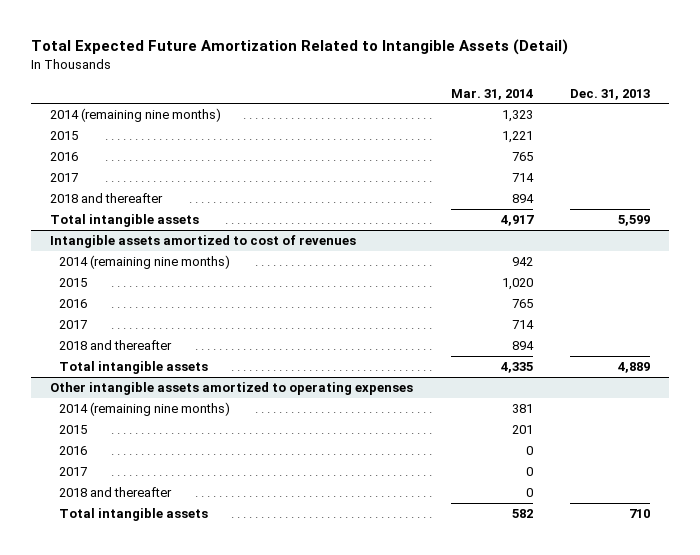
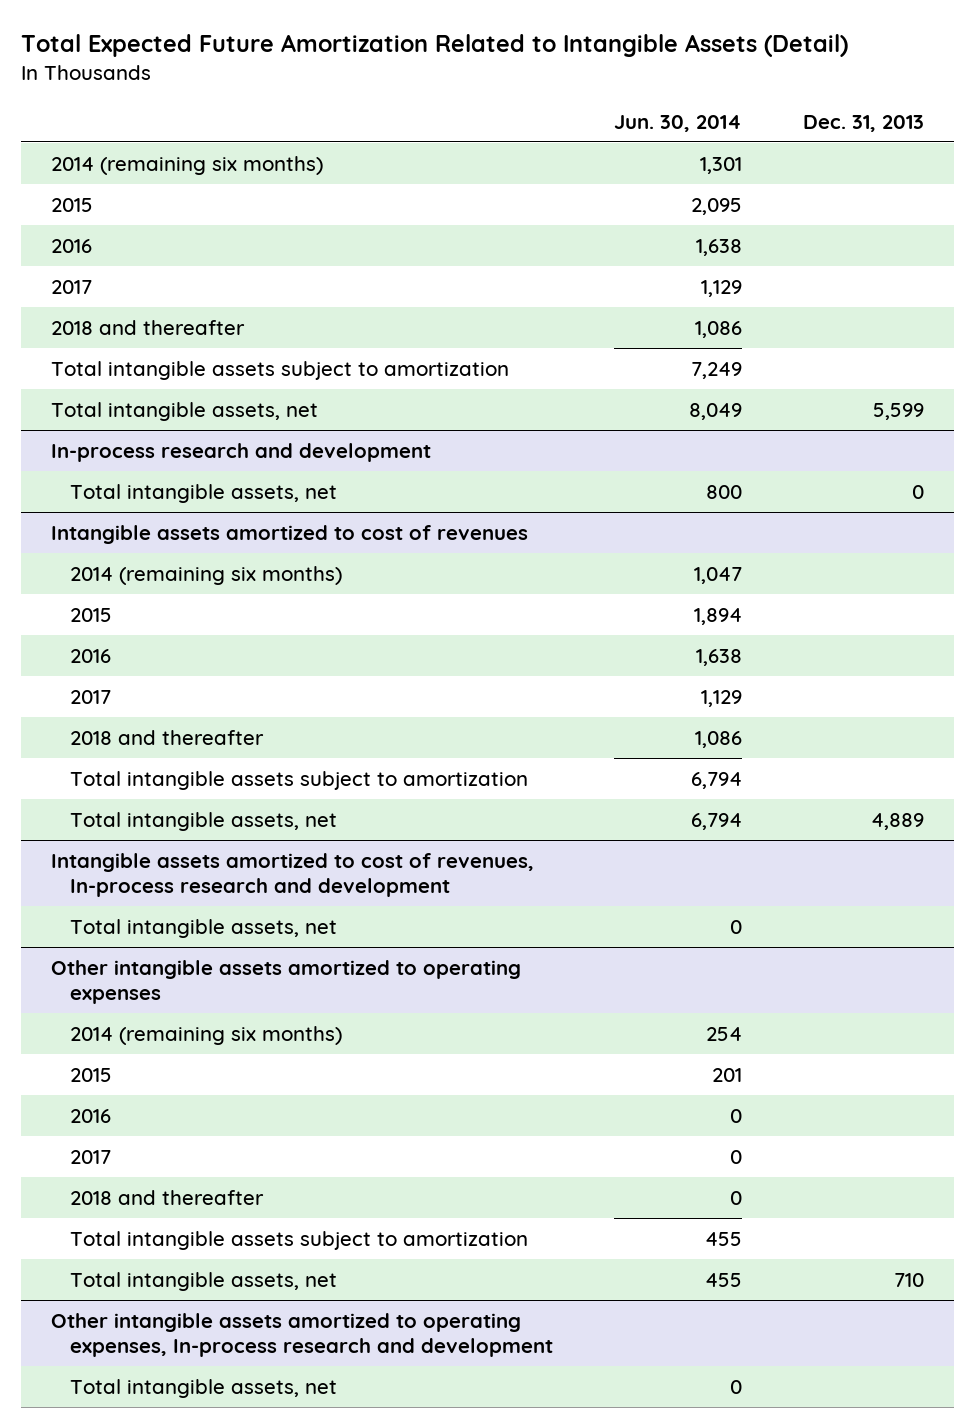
[450,88,533,100] Mar. 31, 2014 -> none
none -> [614,114,743,132] Jun. 30, 2014
[49,108,221,123] 2014 (remaining nine months) -> [51,155,324,175] 2014 (remaining six months)
none -> [51,360,510,380] Total intangible assets subject to amortization
[49,214,199,228] Total intangible assets -> [51,401,319,421] Total intangible assets, net
none -> [51,442,432,462] In-process research and development
none -> [70,483,338,503] Total intangible assets, net
[59,255,231,270] 2014 (remaining nine months) -> [70,565,343,585] 2014 (remaining six months)
none -> [70,770,529,790] Total intangible assets subject to amortization
[59,361,209,375] Total intangible assets -> [70,811,338,831] Total intangible assets, net
none -> [51,852,535,897] Intangible assets amortized to cost of revenues, In-process research and development
none -> [70,918,338,938] Total intangible assets, net
[59,402,231,417] 2014 (remaining nine months) -> [70,1025,343,1045] 2014 (remaining six months)
none -> [70,1230,529,1250] Total intangible assets subject to amortization
[59,508,209,522] Total intangible assets -> [70,1271,338,1291] Total intangible assets, net
none -> [51,1312,554,1357] Other intangible assets amortized to operating expenses, In-process research and development
none -> [70,1378,338,1398] Total intangible assets, net

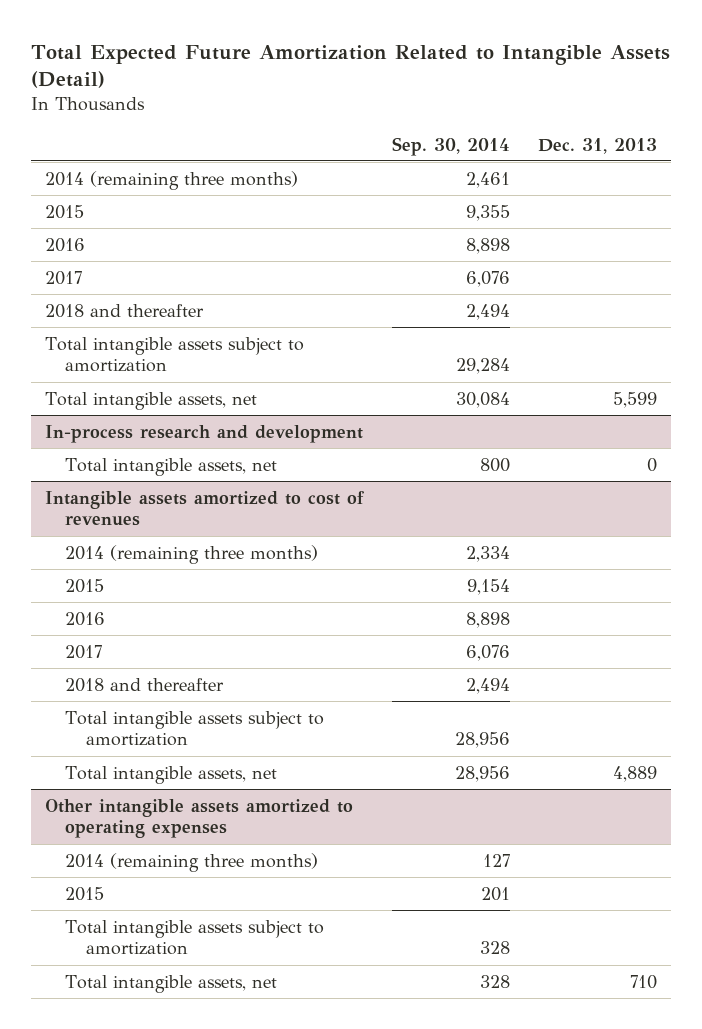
[614,114,743,132] Jun. 30, 2014 -> none
none -> [392,136,511,156] Sep. 30, 2014
[51,155,324,175] 2014 (remaining six months) -> [45,170,299,190] 2014 (remaining three months)
[70,565,343,585] 2014 (remaining six months) -> [65,544,319,564] 2014 (remaining three months)
[51,852,535,897] Intangible assets amortized to cost of revenues, In-process research and development -> none
[70,918,338,938] Total intangible assets, net -> none
[70,1025,343,1045] 2014 (remaining six months) -> [65,852,319,872] 2014 (remaining three months)
[70,1108,112,1123] 2016 -> none
[70,1149,112,1164] 2017 -> none
[70,1189,265,1205] 2018 and thereafter -> none
[51,1312,554,1357] Other intangible assets amortized to operating expenses, In-process research and development -> none
[70,1378,338,1398] Total intangible assets, net -> none

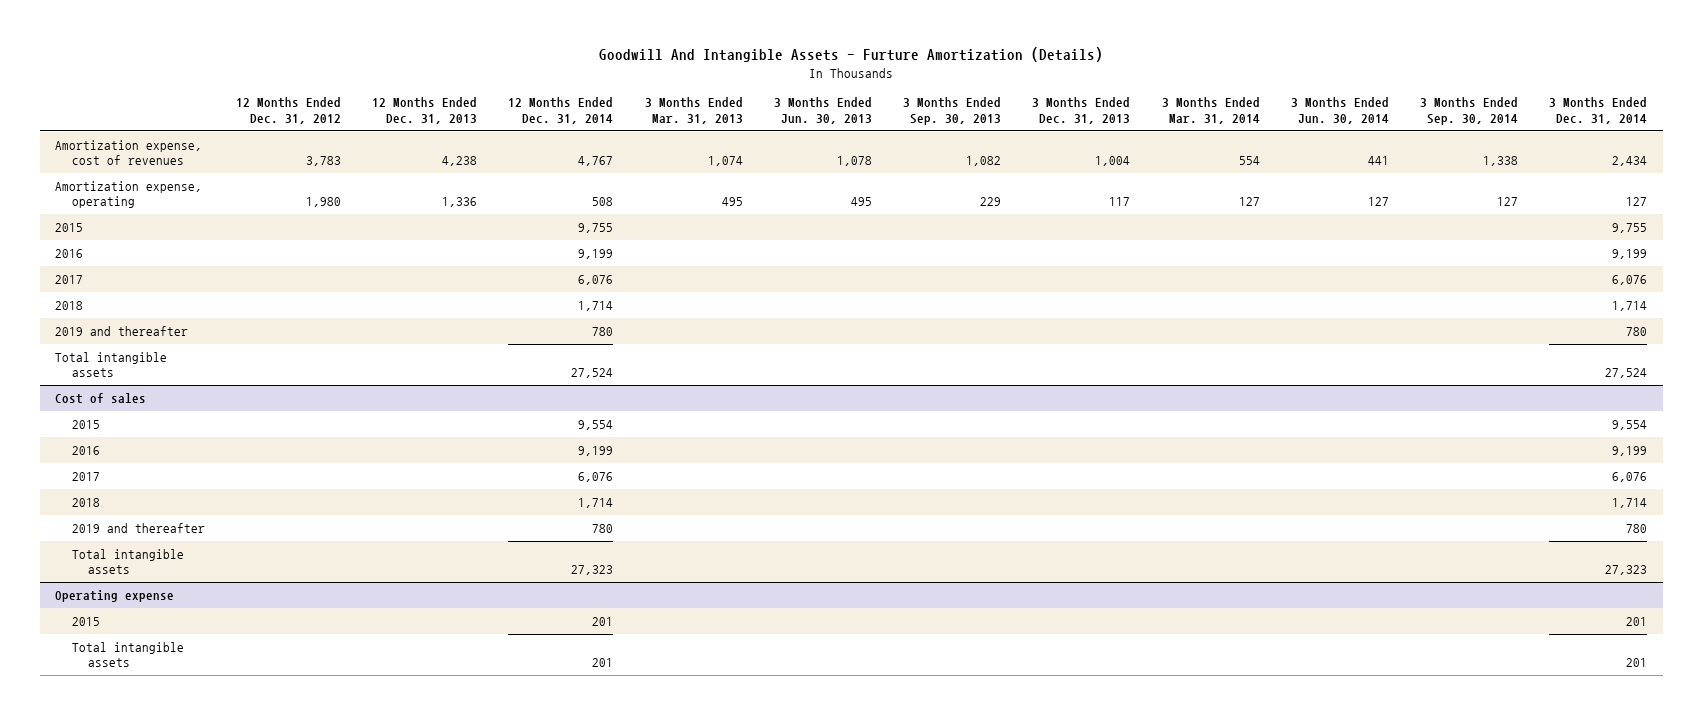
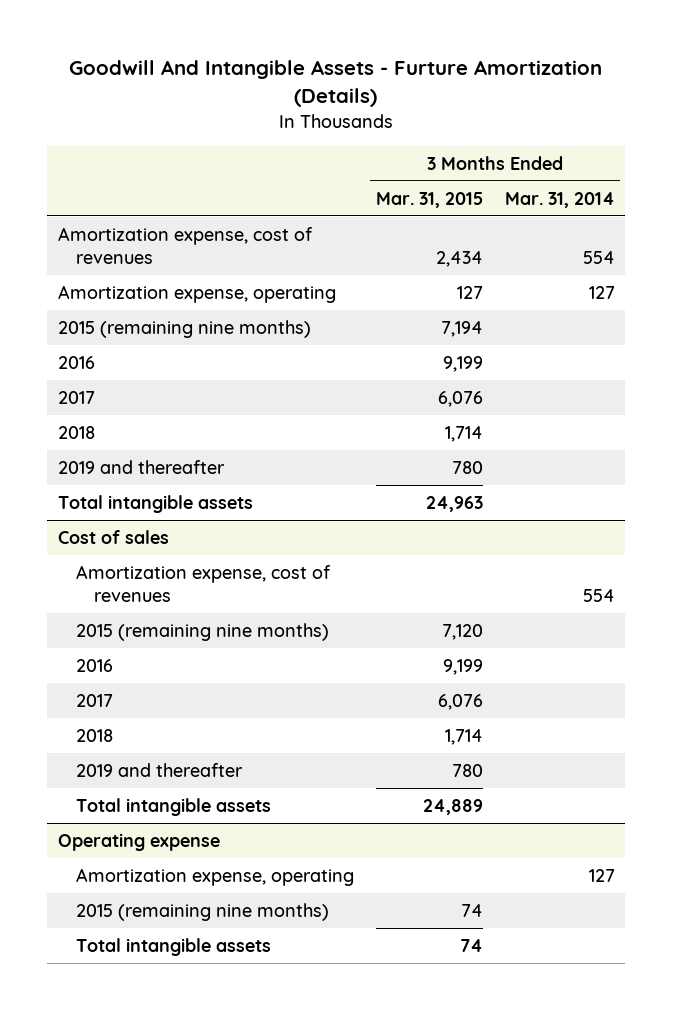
[236,97,342,125] 12 Months Ended Dec. 31, 2012 -> none
[372,97,478,125] 12 Months Ended Dec. 31, 2013 -> none
[508,97,614,125] 12 Months Ended Dec. 31, 2014 -> none
[644,97,743,125] 3 Months Ended Mar. 31, 2013 -> none
[773,97,872,125] 3 Months Ended Jun. 30, 2013 -> none
[903,97,1002,126] 3 Months Ended Sep. 30, 2013 -> none
[1032,97,1131,125] 3 Months Ended Dec. 31, 2013 -> none
[1290,97,1389,125] 3 Months Ended Jun. 30, 2014 -> none
[1420,97,1519,126] 3 Months Ended Sep. 30, 2014 -> none
[1549,97,1648,125] 3 Months Ended Dec. 31, 2014 -> none
none -> [375,191,483,208] Mar. 31, 2015
[55,222,84,232] 2015 -> [58,319,312,338] 2015 (remaining nine months)
none -> [75,564,331,603] Amortization expense, cost of revenues
[71,419,100,429] 2015 -> [75,622,329,641] 2015 (remaining nine months)
none -> [75,867,354,886] Amortization expense, operating
[71,616,100,626] 2015 -> [75,902,329,921] 2015 (remaining nine months)

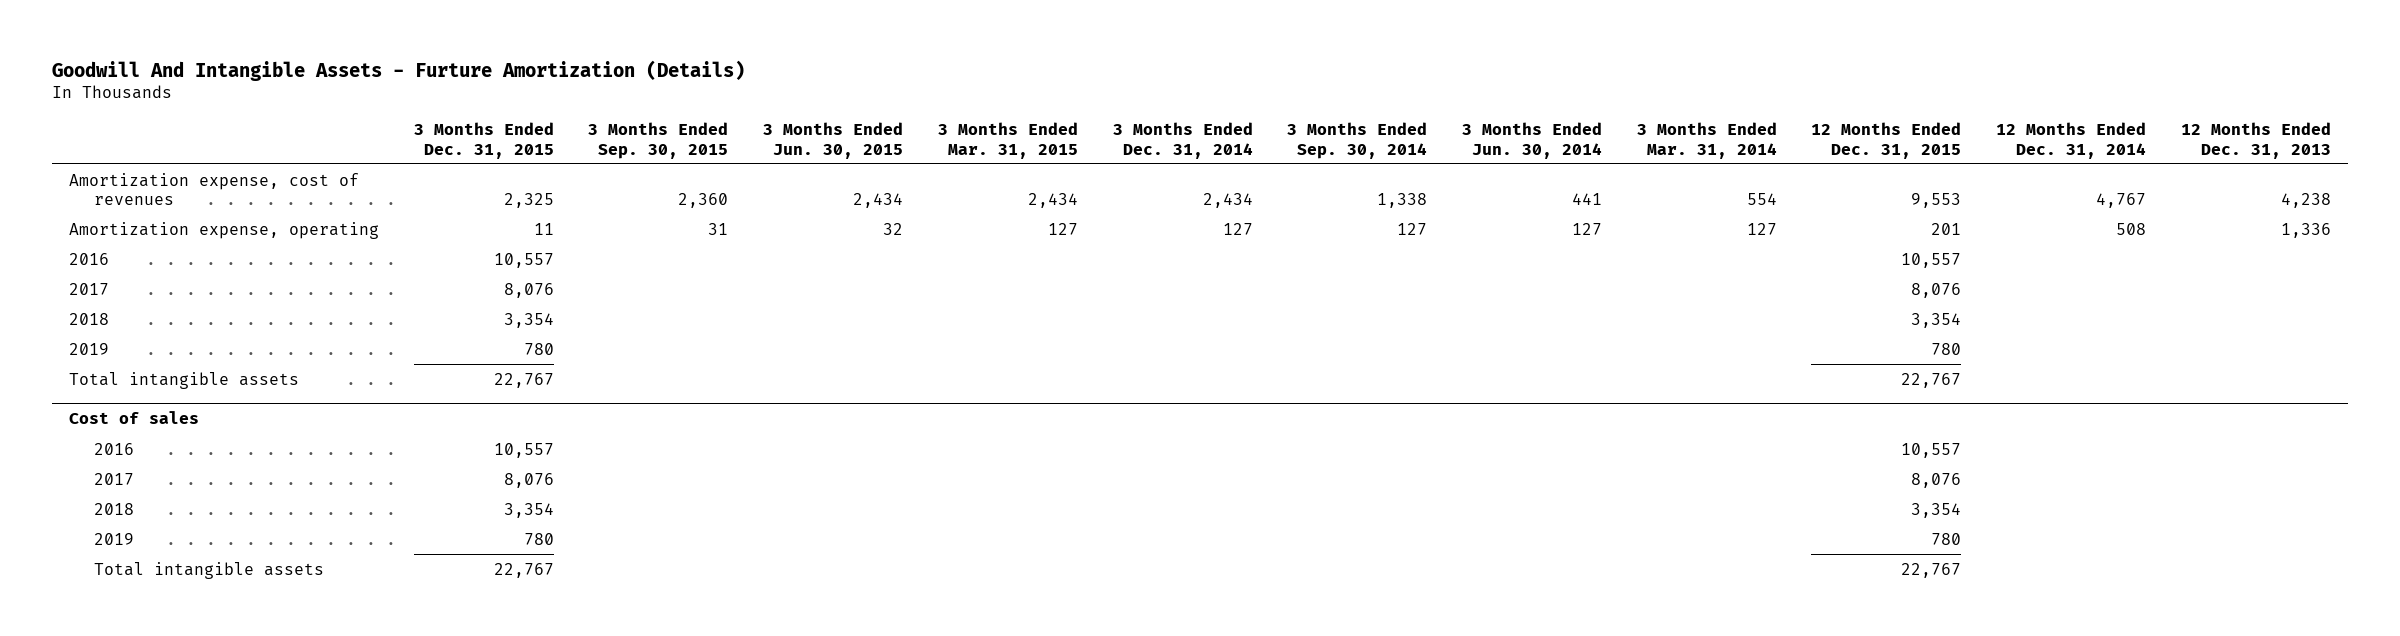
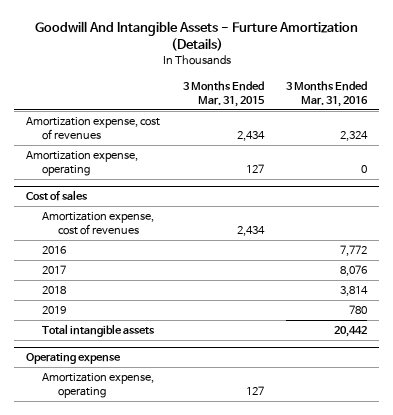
[413,121,554,159] 3 Months Ended Dec. 31, 2015 -> none
[588,121,729,159] 3 Months Ended Sep. 30, 2015 -> none
[763,121,904,159] 3 Months Ended Jun. 30, 2015 -> none
[1112,121,1253,159] 3 Months Ended Dec. 31, 2014 -> none
[1287,121,1428,159] 3 Months Ended Sep. 30, 2014 -> none
[1462,121,1603,159] 3 Months Ended Jun. 30, 2014 -> none
[1636,121,1777,159] 3 Months Ended Mar. 31, 2014 -> none
[1811,121,1962,159] 12 Months Ended Dec. 31, 2015 -> none
[1996,121,2147,159] 12 Months Ended Dec. 31, 2014 -> none
[2180,121,2331,159] 12 Months Ended Dec. 31, 2013 -> none
none -> [286,80,369,107] 3 Months Ended Mar. 31, 2016
[68,252,109,265] 2016 -> none
[68,282,109,295] 2017 -> none
[68,312,109,325] 2018 -> none
[68,342,109,355] 2019 -> none
[68,371,299,389] Total intangible assets -> none
none -> [42,212,155,236] Amortization expense, cost of revenues
none -> [25,353,121,365] Operating expense
none -> [42,373,155,399] Amortization expense, operating

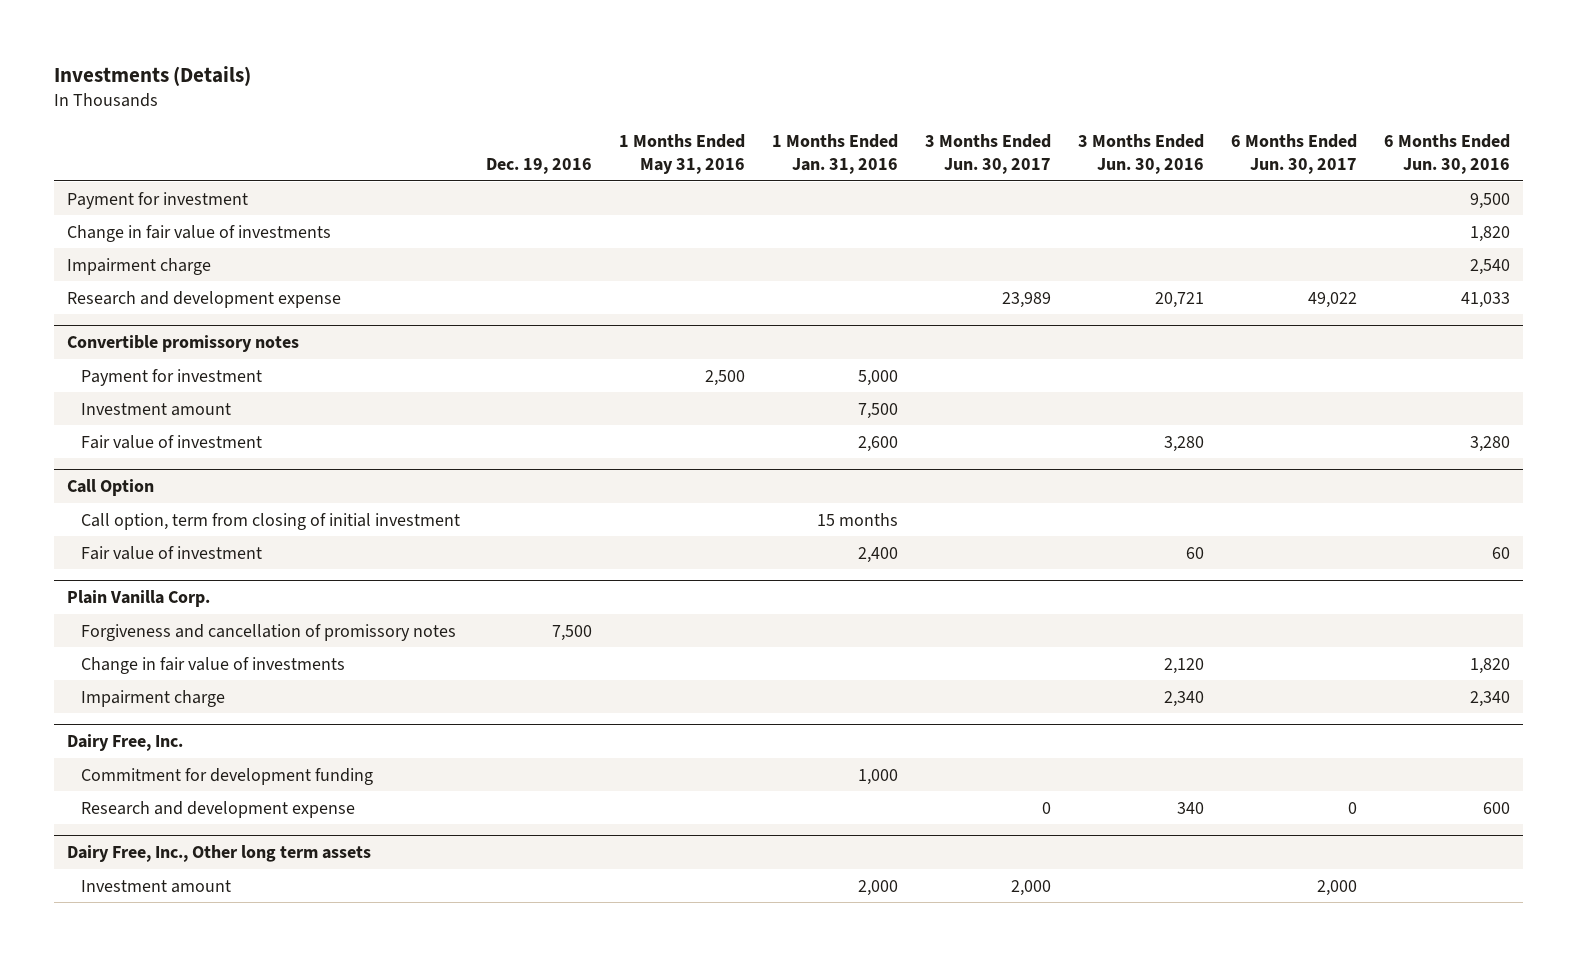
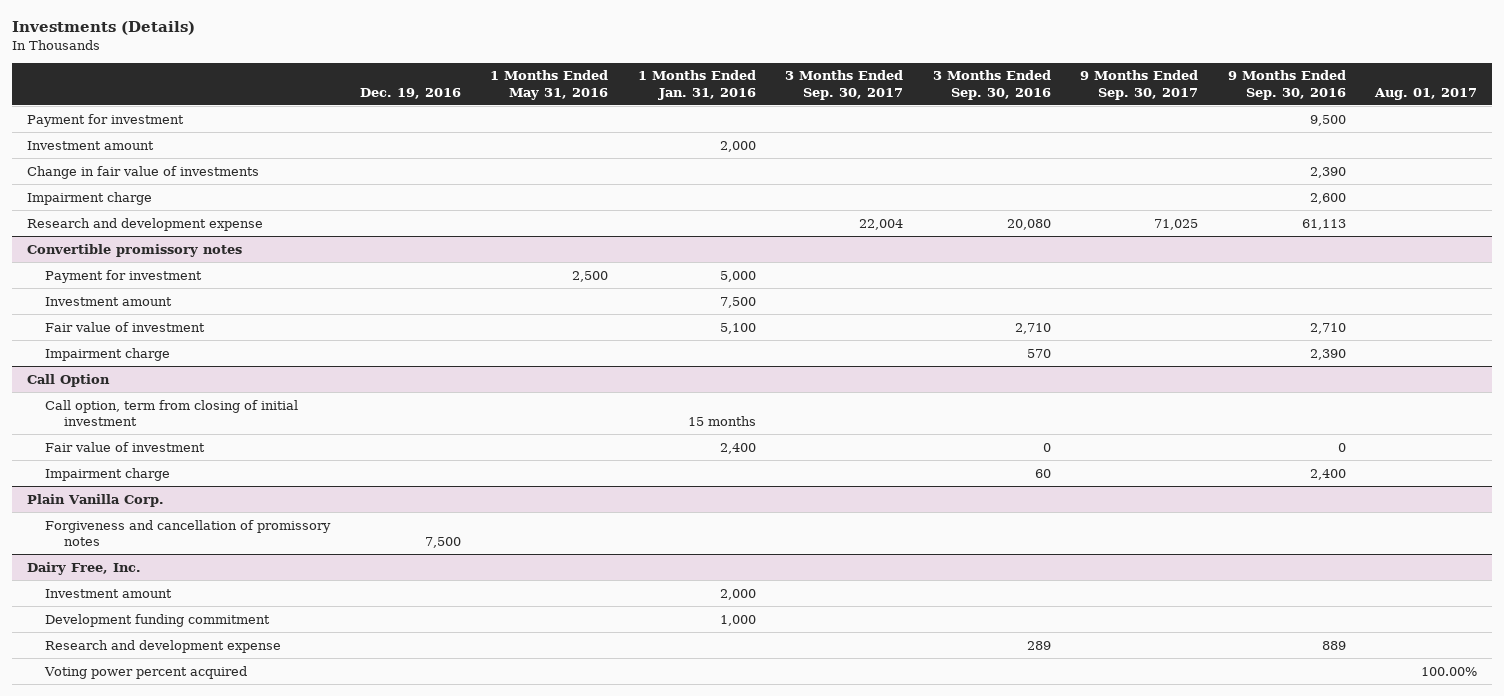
[925,133,1052,175] 3 Months Ended Jun. 30, 2017 -> none
[1078,133,1205,175] 3 Months Ended Jun. 30, 2016 -> none
[1231,133,1358,175] 6 Months Ended Jun. 30, 2017 -> none
[1383,133,1510,175] 6 Months Ended Jun. 30, 2016 -> none
none -> [785,70,904,100] 3 Months Ended Sep. 30, 2017
none -> [932,70,1051,100] 3 Months Ended Sep. 30, 2016
none -> [1080,70,1199,100] 9 Months Ended Sep. 30, 2017
none -> [1227,70,1346,100] 9 Months Ended Sep. 30, 2016
none -> [1374,87,1478,100] Aug. 01, 2017
none -> [26,140,154,150] Investment amount
[858,435,899,452] 2,600 -> [719,322,756,334] 5,100
none -> [45,347,171,361] Impairment charge
none -> [45,467,171,481] Impairment charge
[80,656,345,674] Change in fair value of investments -> none
[80,689,225,707] Impairment charge -> none
none -> [45,588,173,598] Investment amount
[80,767,373,785] Commitment for development funding -> [45,613,271,627] Development funding commitment
[67,845,372,863] Dairy Free, Inc., Other long term assets -> none
[80,879,231,893] Investment amount -> none
none -> [44,665,248,679] Voting power percent acquired

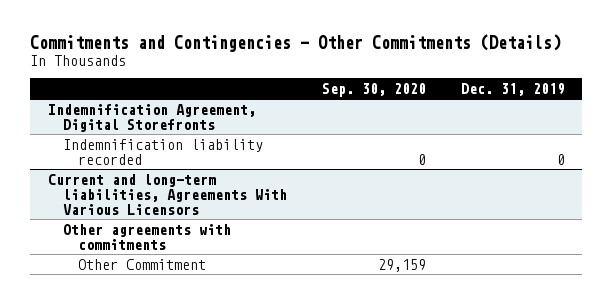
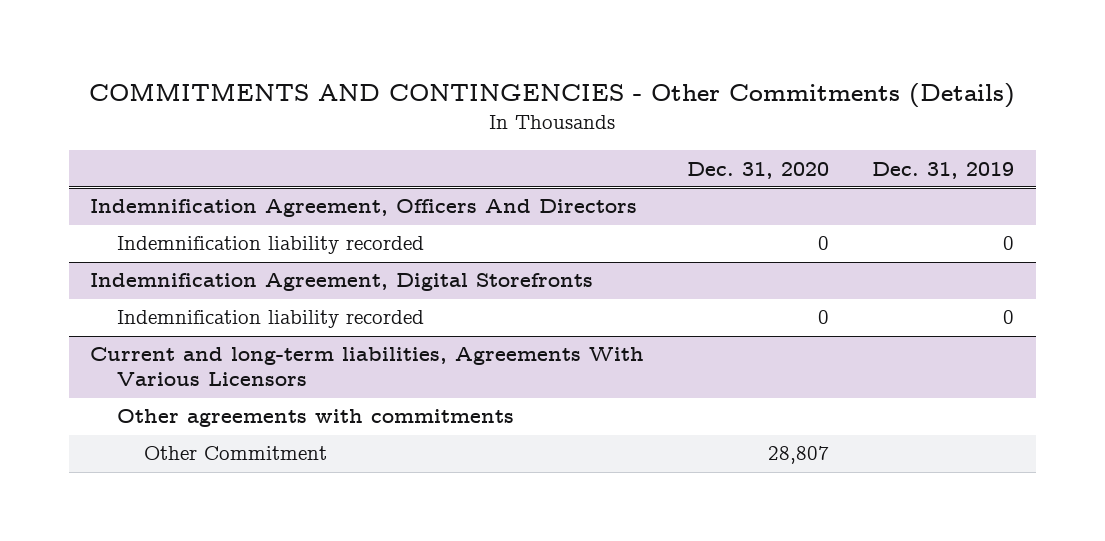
[30,34,562,53] Commitments and Contingencies - Other Commitments (Details) -> [89,83,1016,109] COMMITMENTS AND CONTINGENCIES - Other Commitments (Details)
[321,82,426,97] Sep. 30, 2020 -> none
none -> [687,161,830,179] Dec. 31, 2020
none -> [90,199,638,218] Indemnification Agreement, Officers And Directors
none -> [117,236,425,255] Indemnification liability recorded

